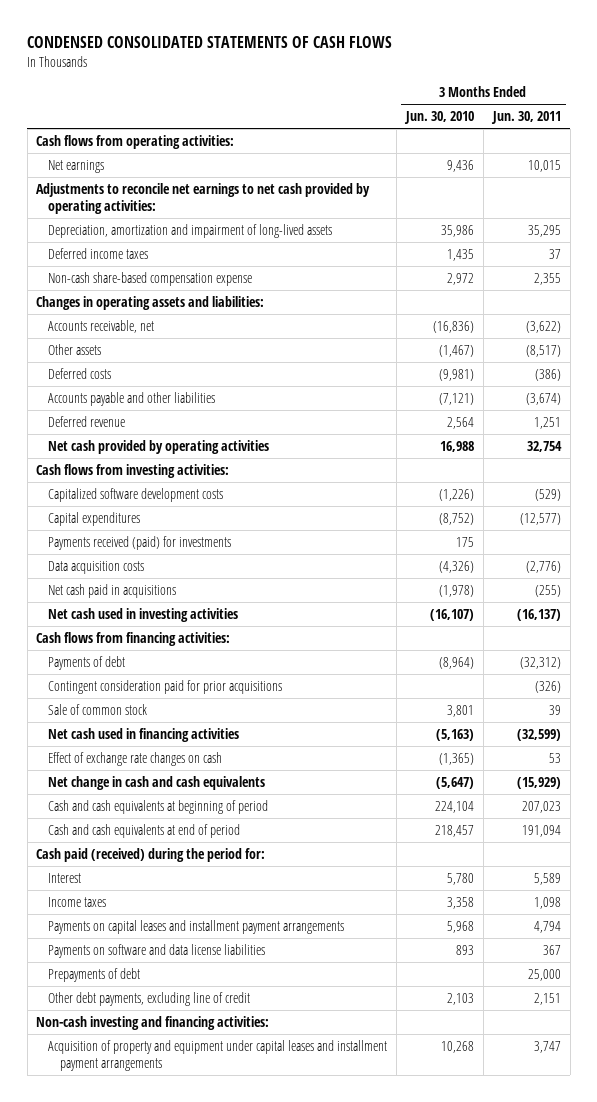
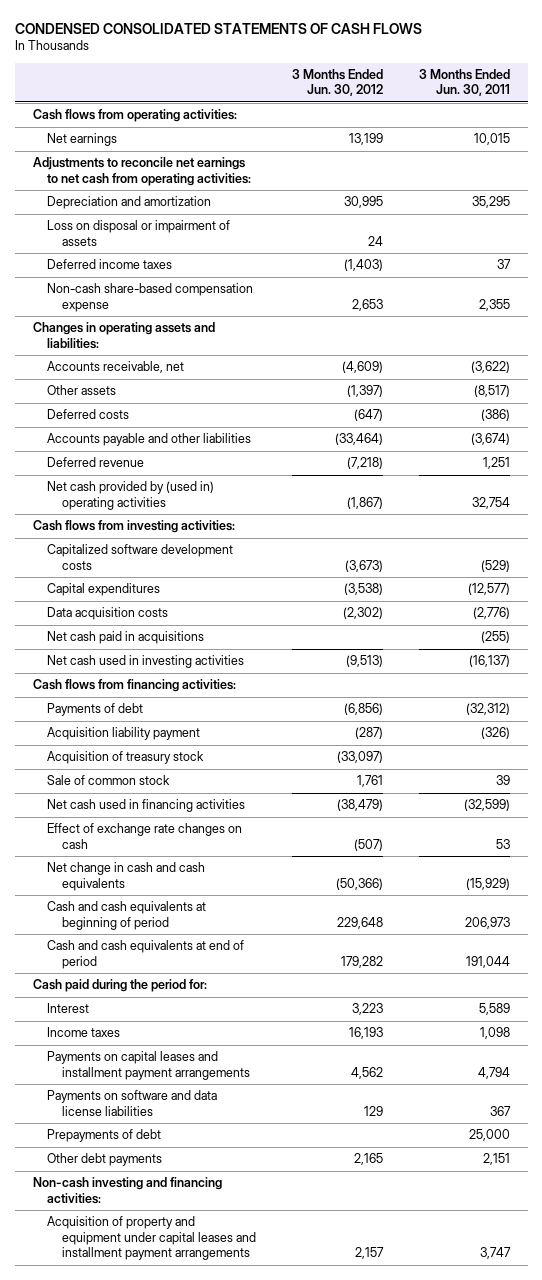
[403,111,474,125] Jun. 30, 2010 -> none
none -> [291,68,383,97] 3 Months Ended Jun. 30, 2012
[36,182,371,215] Adjustments to reconcile net earnings to net cash provided by operating activities: -> [32,157,252,186] Adjustments to reconcile net earnings to net cash from operating activities:
[48,223,333,238] Depreciation, amortization and impairment of long-lived assets -> [47,196,212,210] Depreciation and amortization
none -> [47,220,231,246] Loss on disposal or impairment of assets
[48,439,270,454] Net cash provided by operating activities -> [47,481,215,510] Net cash provided by (used in) operating activities
[48,535,232,550] Payments received (paid) for investments -> none
[48,679,283,694] Contingent consideration paid for prior acquisitions -> [47,727,201,741] Acquisition liability payment
none -> [47,751,205,765] Acquisition of treasury stock
[521,800,561,813] 207,023 -> [464,916,510,929] 206,973
[521,824,561,837] 191,094 -> [465,955,510,968] 191,044
[36,847,266,862] Cash paid (received) during the period for: -> [32,979,207,993] Cash paid during the period for:
[48,991,251,1006] Other debt payments, excluding line of credit -> [47,1153,163,1167] Other debt payments

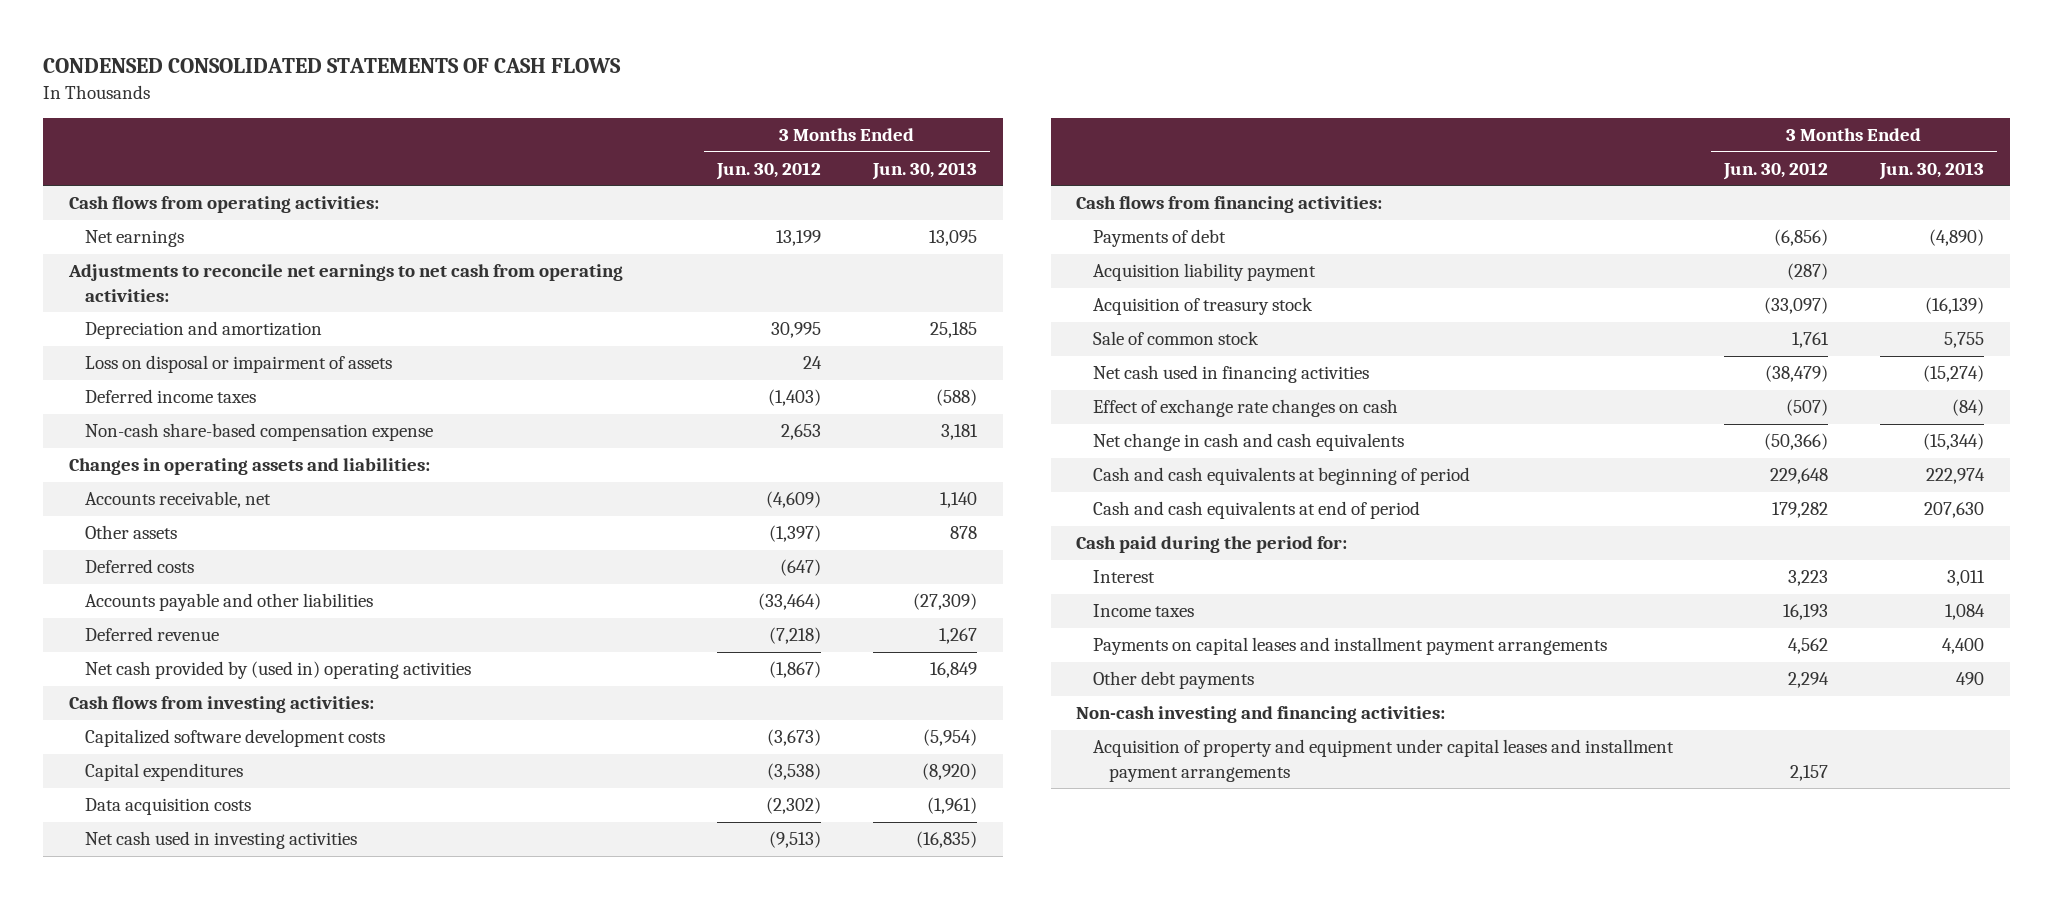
[418,68,510,97] 3 Months Ended Jun. 30, 2011 -> none
none -> [871,161,977,180] Jun. 30, 2013
[47,631,205,645] Net cash paid in acquisitions -> none
[47,1090,218,1116] Payments on software and data license liabilities -> none
[47,1129,162,1143] Prepayments of debt -> none
[353,1153,383,1166] 2,165 -> [1788,672,1830,689] 2,294

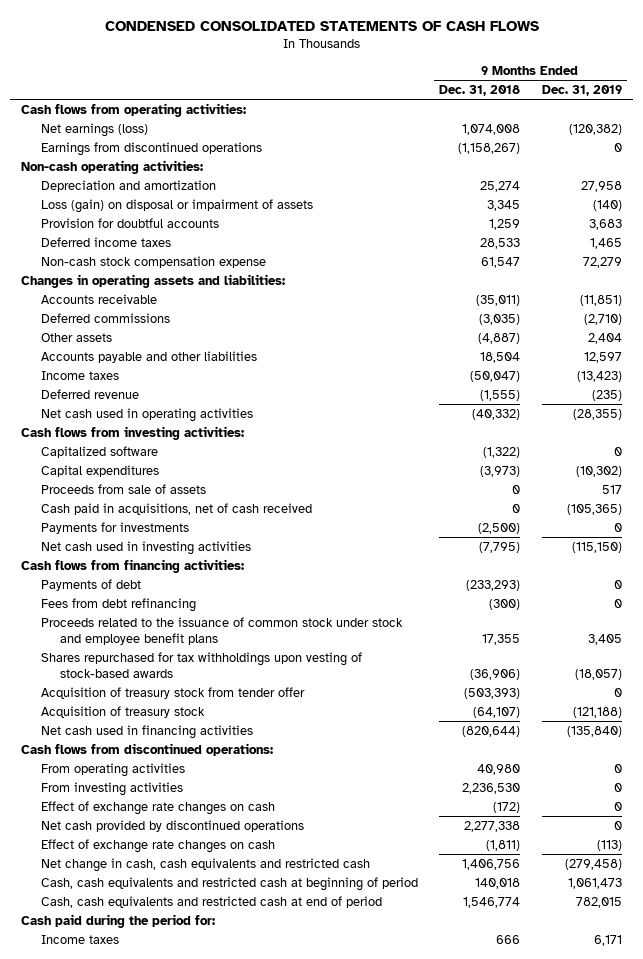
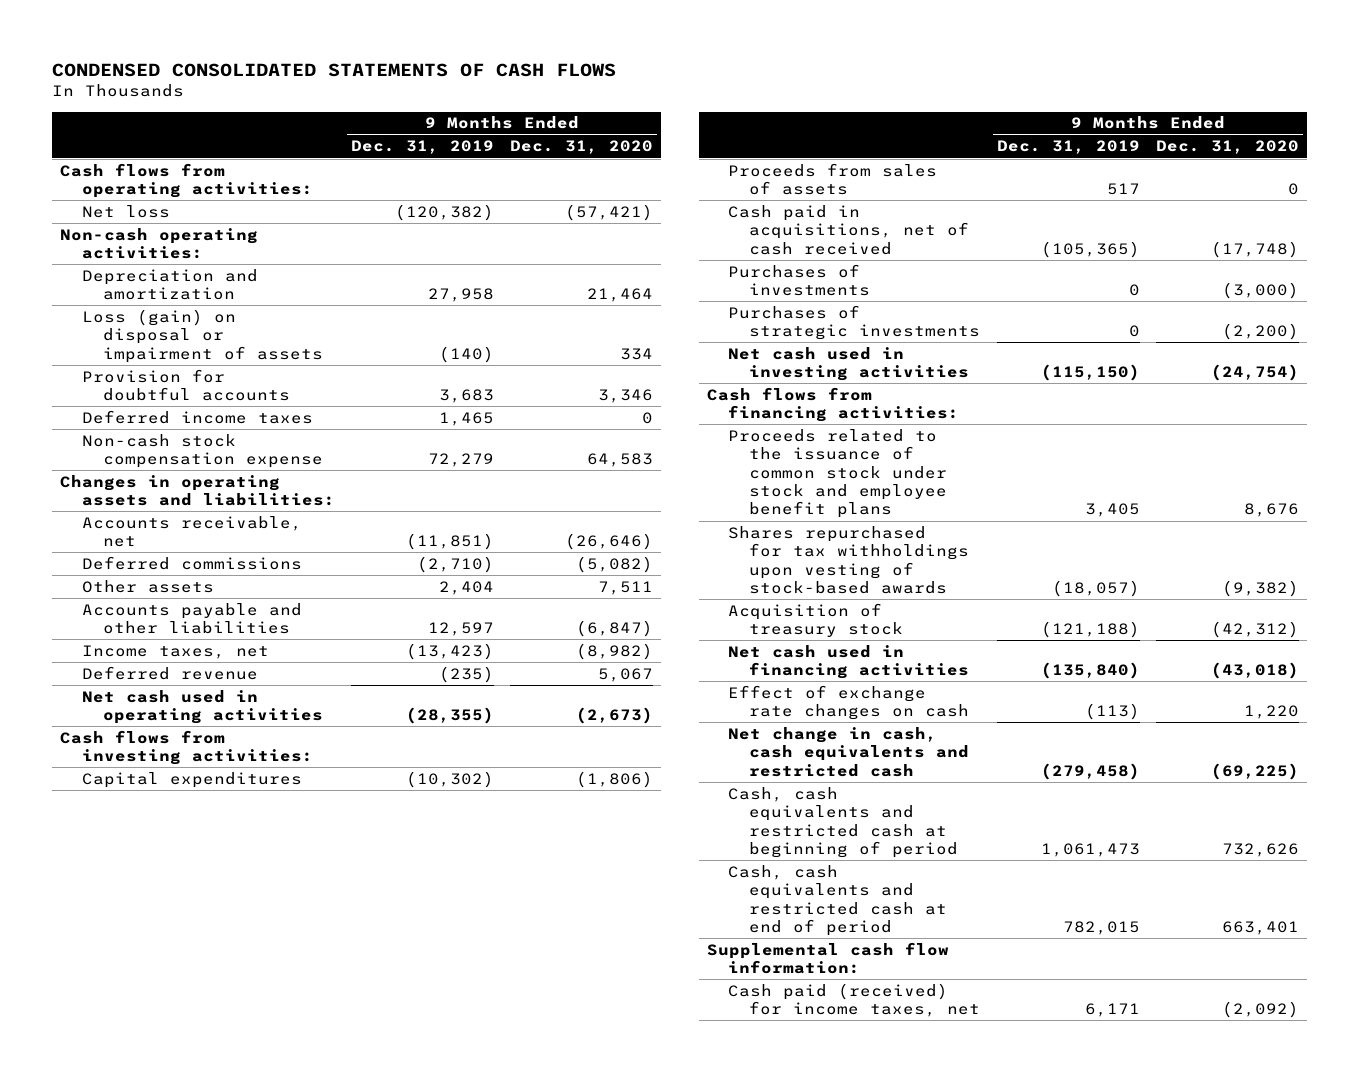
[439,85,521,97] Dec. 31, 2018 -> none
none -> [509,140,653,155] Dec. 31, 2020
[40,141,262,156] Earnings from discontinued operations -> none
[40,122,148,137] Net earnings (loss) -> [81,204,170,218] Net loss
[40,293,157,304] Accounts receivable -> [81,515,302,548] Accounts receivable, net
[40,370,119,380] Income taxes -> [81,644,269,659] Income taxes, net
[40,445,158,458] Capitalized software -> none
[40,483,206,494] Proceeds from sale of assets -> [728,162,938,196] Proceeds from sales of assets
none -> [728,263,871,297] Purchases of investments
[40,521,189,534] Payments for investments -> [728,304,981,341] Purchases of strategic investments
[40,578,141,591] Payments of debt -> none
[40,597,196,612] Fees from debt refinancing -> none
[40,686,305,699] Acquisition of treasury stock from tender offer -> none
[21,742,274,756] Cash flows from discontinued operations: -> none
[40,762,185,777] From operating activities -> none
[40,781,183,796] From investing activities -> none
[40,800,275,815] Effect of exchange rate changes on cash -> none
[40,819,304,832] Net cash provided by discontinued operations -> none
[21,913,216,928] Cash paid during the period for: -> none
none -> [706,941,949,975] Supplemental cash flow information:
[40,934,119,944] Income taxes -> [728,982,981,1018] Cash paid (received) for income taxes, net

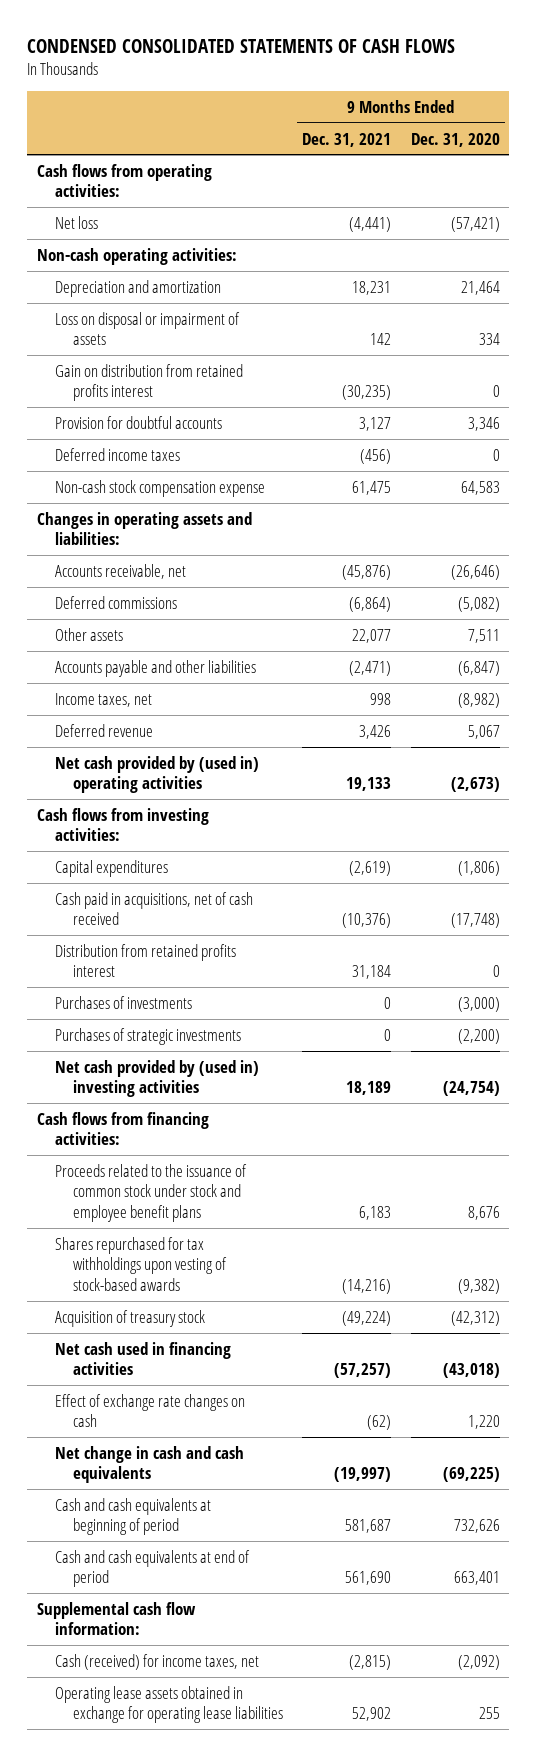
[350,140,494,155] Dec. 31, 2019 -> none
none -> [302,132,392,147] Dec. 31, 2021
[81,308,324,363] Loss (gain) on disposal or impairment of assets -> [54,311,240,346] Loss on disposal or impairment of assets
none -> [54,363,243,402] Gain on distribution from retained profits interest
[81,689,324,725] Net cash used in operating activities -> [54,755,259,794] Net cash provided by (used in) operating activities
[728,162,938,196] Proceeds from sales of assets -> none
none -> [54,943,236,978] Distribution from retained profits interest
[728,346,970,382] Net cash used in investing activities -> [54,1059,259,1098] Net cash provided by (used in) investing activities
[728,726,970,777] Net change in cash, cash equivalents and restricted cash -> [54,1445,244,1484] Net change in cash and cash equivalents
[728,786,959,858] Cash, cash equivalents and restricted cash at beginning of period -> [54,1497,211,1536] Cash and cash equivalents at beginning of period
[728,864,948,936] Cash, cash equivalents and restricted cash at end of period -> [54,1549,250,1588] Cash and cash equivalents at end of period
[728,982,981,1018] Cash paid (received) for income taxes, net -> [54,1653,259,1670] Cash (received) for income taxes, net
none -> [54,1685,283,1724] Operating lease assets obtained in exchange for operating lease liabilities

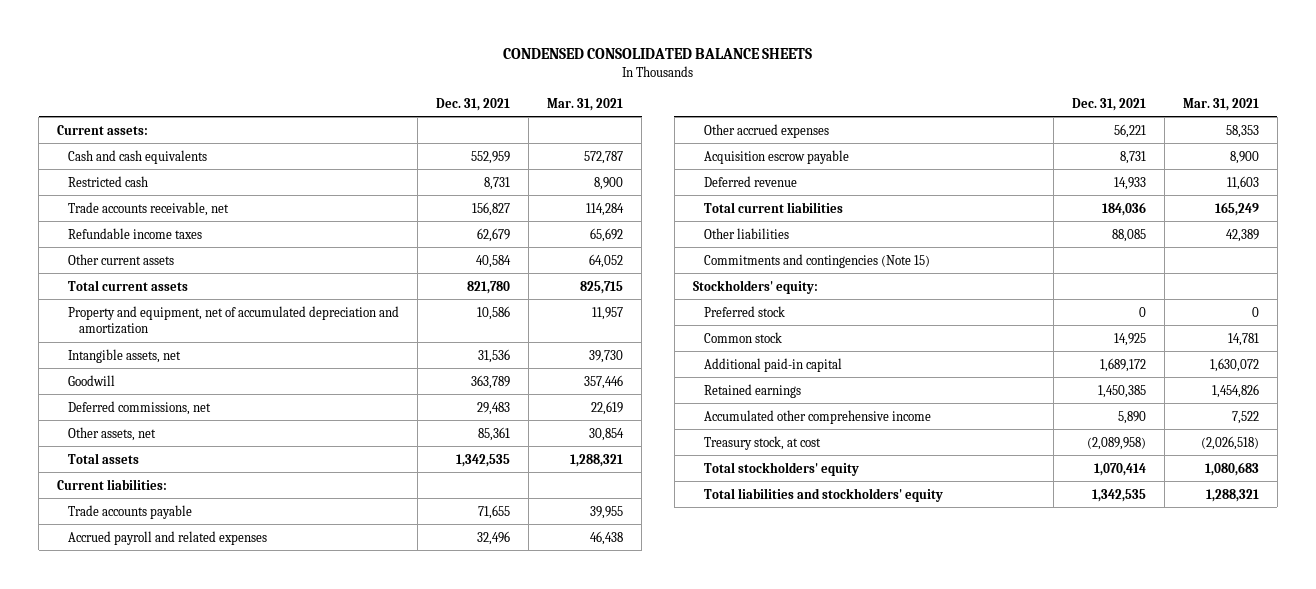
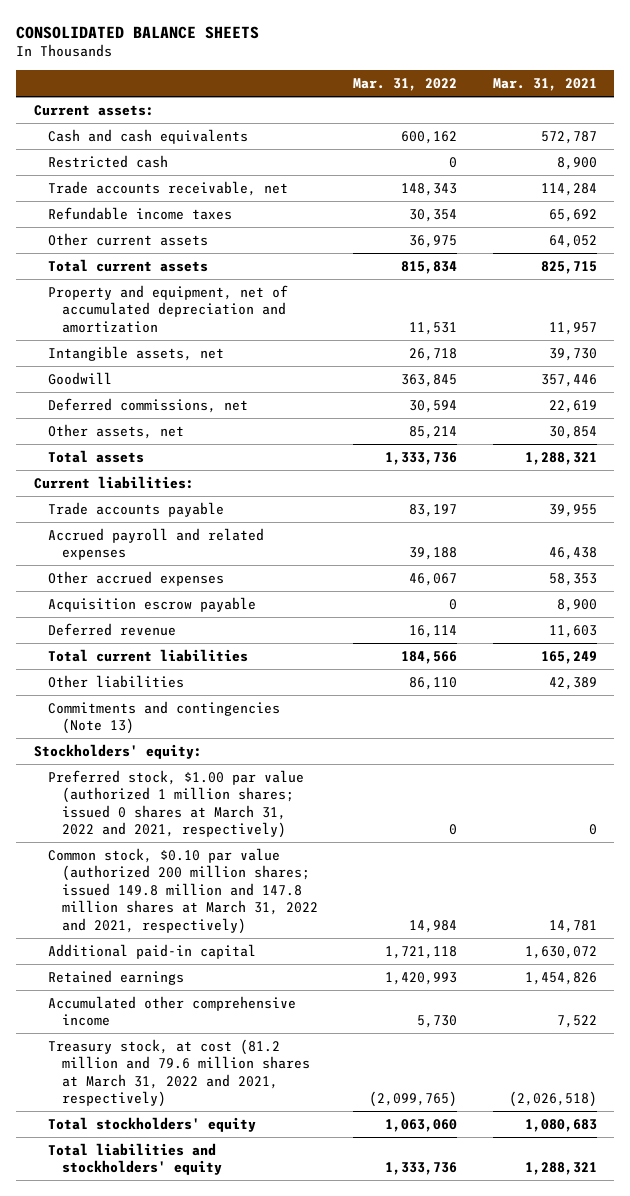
[502,48,812,60] CONDENSED CONSOLIDATED BALANCE SHEETS -> [15,25,259,39] CONSOLIDATED BALANCE SHEETS
[436,97,511,111] Dec. 31, 2021 -> none
none -> [353,78,458,92] Mar. 31, 2022
[703,253,930,268] Commitments and contingencies (Note 15) -> [47,700,280,735] Commitments and contingencies (Note 13)
[703,305,785,317] Preferred stock -> [47,769,304,839] Preferred stock, $1.00 par value (authorized 1 million shares; issued 0 shares at March 31, 2022 and 2021, respectively)
[703,331,782,343] Common stock -> [47,847,318,935] Common stock, $0.10 par value (authorized 200 million shares; issued 149.8 million and 147.8 million shares at March 31, 2022 and 2021, respectively)
[703,435,821,450] Treasury stock, at cost -> [47,1038,310,1108] Treasury stock, at cost (81.2 million and 79.6 million shares at March 31, 2022 and 2021, respectively)

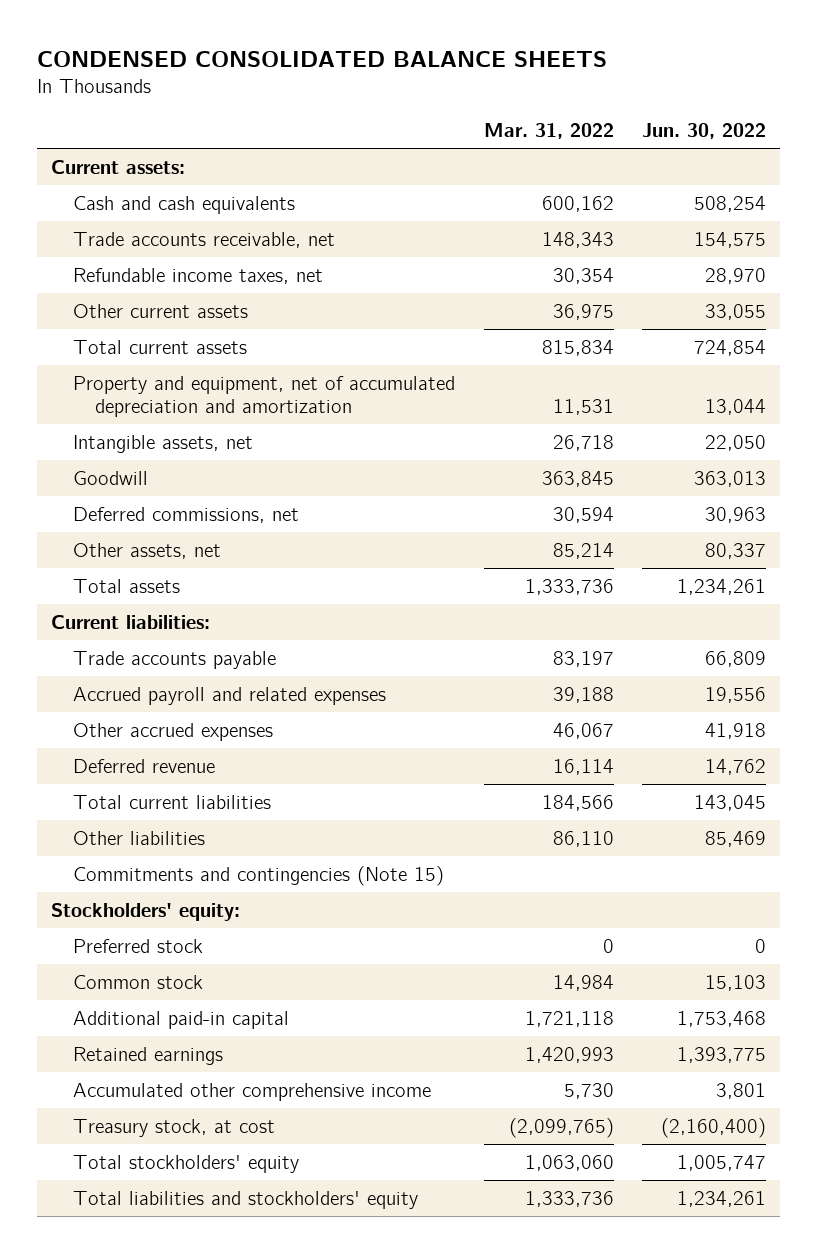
[15,25,259,39] CONSOLIDATED BALANCE SHEETS -> [36,50,607,67] CONDENSED CONSOLIDATED BALANCE SHEETS
[492,78,597,92] Mar. 31, 2021 -> none
none -> [641,122,766,139] Jun. 30, 2022
[47,154,168,168] Restricted cash -> none
[47,206,232,220] Refundable income taxes -> [73,267,324,284] Refundable income taxes, net
[47,596,256,612] Acquisition escrow payable -> none
[47,700,280,735] Commitments and contingencies (Note 13) -> [73,865,445,886] Commitments and contingencies (Note 15)
[47,769,304,839] Preferred stock, $1.00 par value (authorized 1 million shares; issued 0 shares at March 31, 2022 and 2021, respectively) -> [73,938,204,953] Preferred stock
[47,847,318,935] Common stock, $0.10 par value (authorized 200 million shares; issued 149.8 million and 147.8 million shares at March 31, 2022 and 2021, respectively) -> [73,974,204,989] Common stock
[47,1038,310,1108] Treasury stock, at cost (81.2 million and 79.6 million shares at March 31, 2022 and 2021, respectively) -> [73,1118,276,1137] Treasury stock, at cost

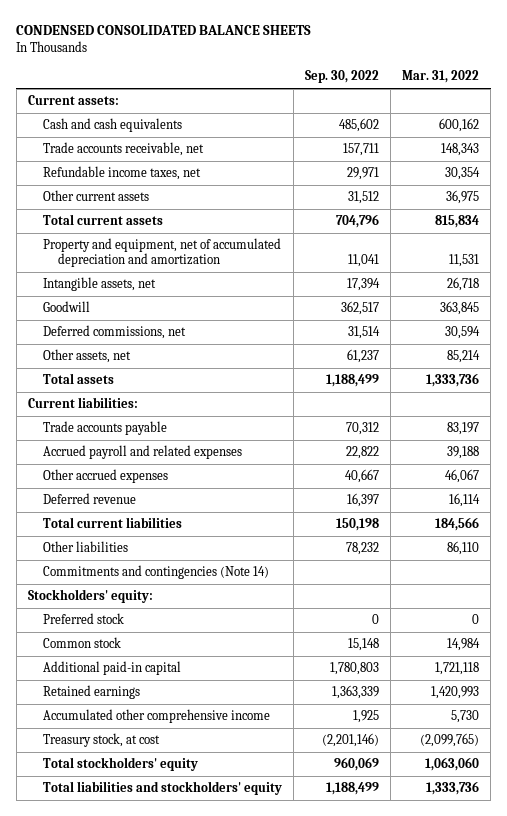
[641,122,766,139] Jun. 30, 2022 -> none
none -> [304,70,379,84] Sep. 30, 2022
[73,865,445,886] Commitments and contingencies (Note 15) -> [42,565,269,580] Commitments and contingencies (Note 14)

